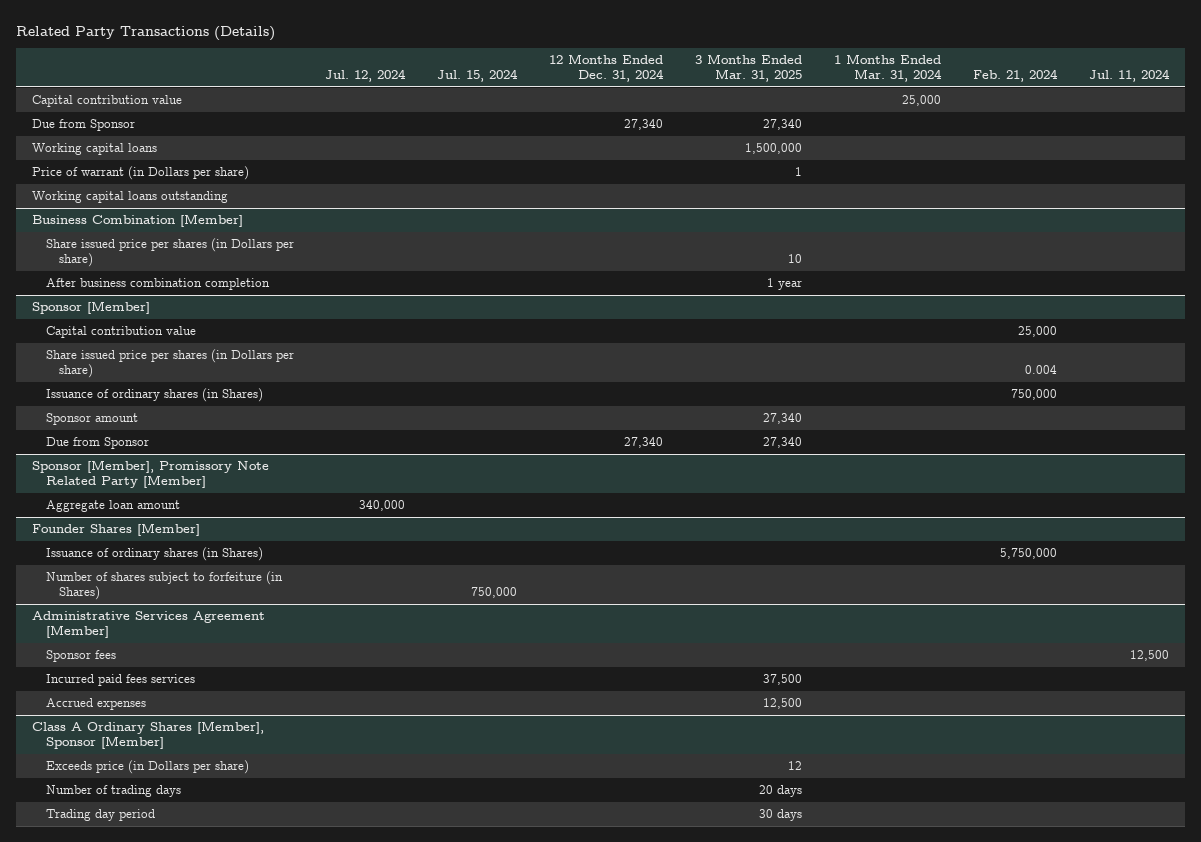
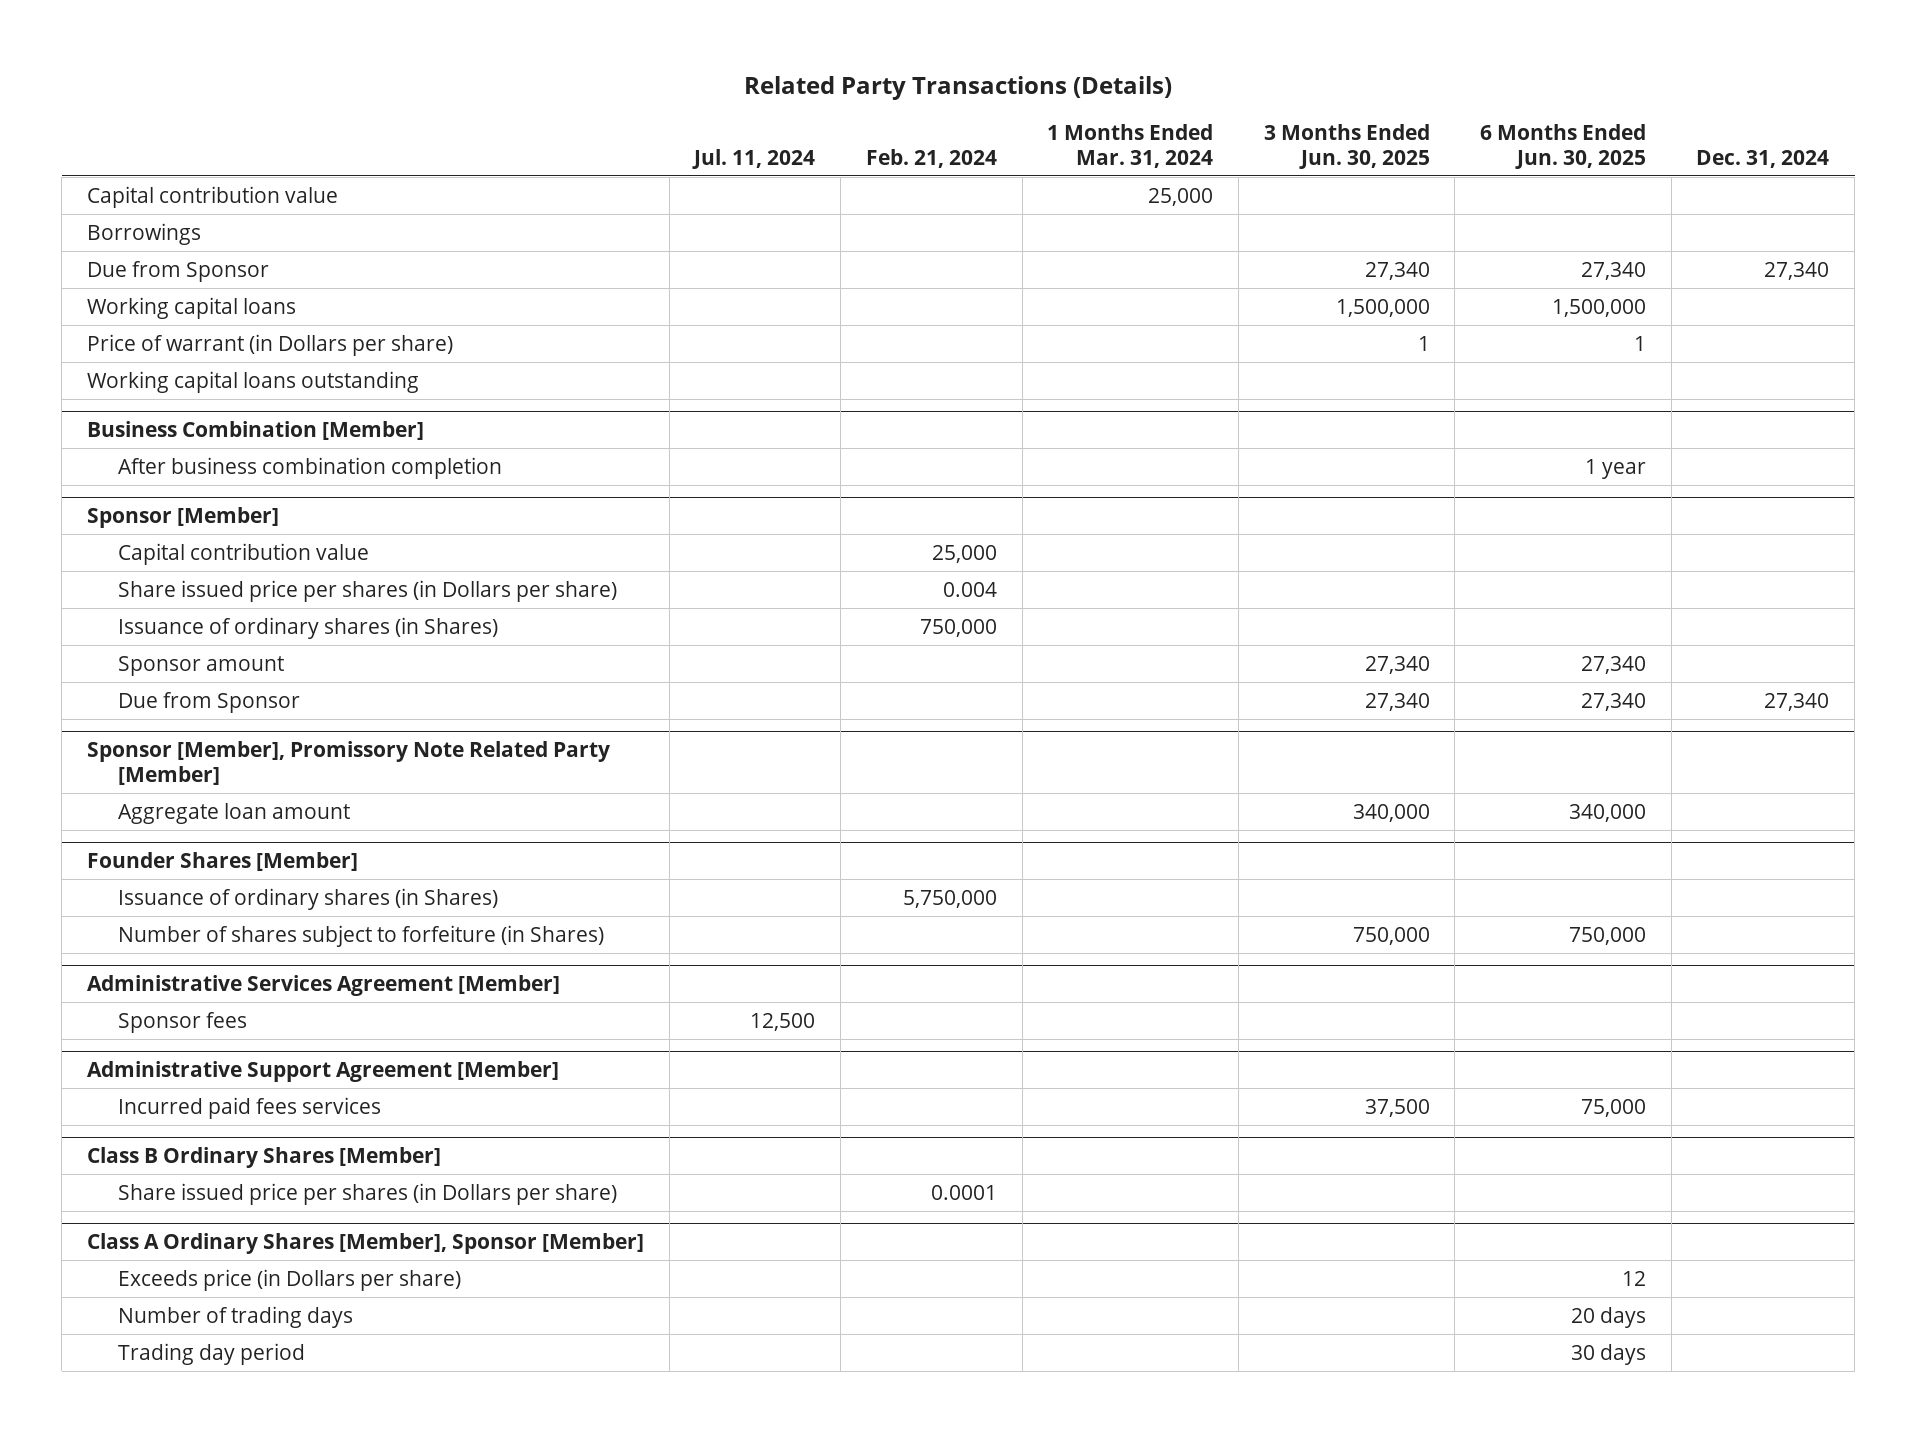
[325,69,407,83] Jul. 12, 2024 -> none
[437,69,519,83] Jul. 15, 2024 -> none
[549,54,665,83] 12 Months Ended Dec. 31, 2024 -> none
[695,54,803,83] 3 Months Ended Mar. 31, 2025 -> none
none -> [1263,123,1430,169] 3 Months Ended Jun. 30, 2025
none -> [1480,123,1647,169] 6 Months Ended Jun. 30, 2025
none -> [1696,149,1830,168] Dec. 31, 2024
none -> [87,222,202,245] Borrowings
[45,238,294,268] Share issued price per shares (in Dollars per share) -> none
[45,674,195,687] Incurred paid fees services -> none
[45,698,146,711] Accrued expenses -> none
none -> [87,1061,560,1083] Administrative Support Agreement [Member]
none -> [118,1096,382,1119] Incurred paid fees services
none -> [87,1147,442,1169] Class B Ordinary Shares [Member]
none -> [118,1182,618,1205] Share issued price per shares (in Dollars per share)

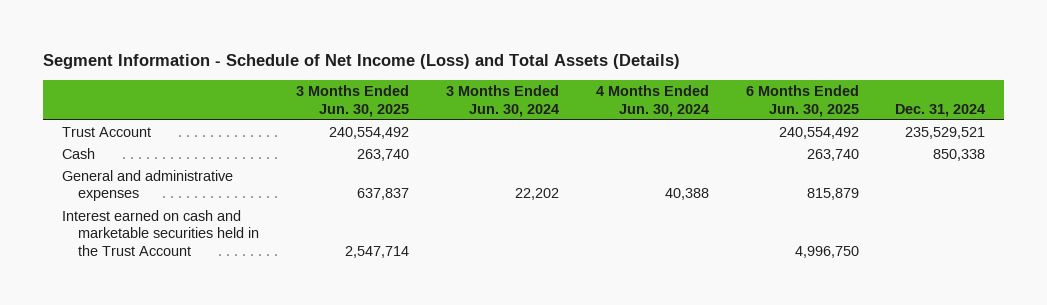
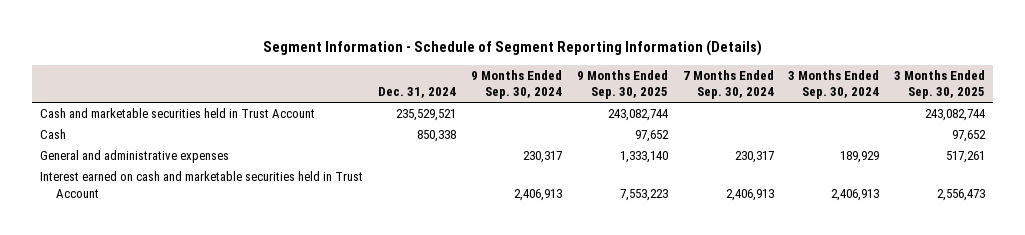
[43,53,681,69] Segment Information - Schedule of Net Income (Loss) and Total Assets (Details) -> [262,40,762,57] Segment Information - Schedule of Segment Reporting Information (Details)
[295,85,409,117] 3 Months Ended Jun. 30, 2025 -> none
[445,85,559,117] 3 Months Ended Jun. 30, 2024 -> none
[595,85,709,117] 4 Months Ended Jun. 30, 2024 -> none
[745,85,859,117] 6 Months Ended Jun. 30, 2025 -> none
none -> [470,69,562,100] 9 Months Ended Sep. 30, 2024
none -> [576,69,668,100] 9 Months Ended Sep. 30, 2025
none -> [682,69,774,100] 7 Months Ended Sep. 30, 2024
none -> [788,69,880,100] 3 Months Ended Sep. 30, 2024
none -> [894,69,986,100] 3 Months Ended Sep. 30, 2025
[61,127,151,138] Trust Account -> [39,107,315,118] Cash and marketable securities held in Trust Account
[61,210,260,256] Interest earned on cash and marketable securities held in the Trust Account -> [39,170,363,198] Interest earned on cash and marketable securities held in Trust Account

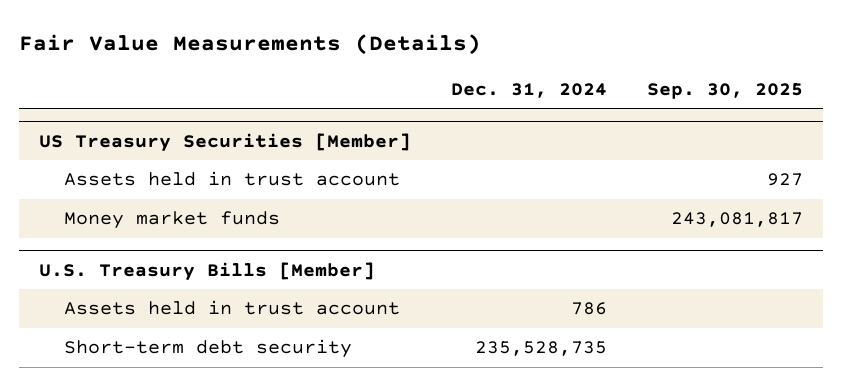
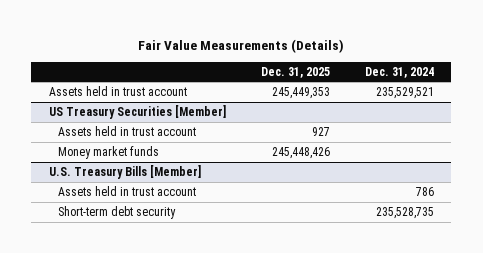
[646,82,803,99] Sep. 30, 2025 -> none
none -> [260,66,330,78] Dec. 31, 2025
none -> [48,85,187,96] Assets held in trust account

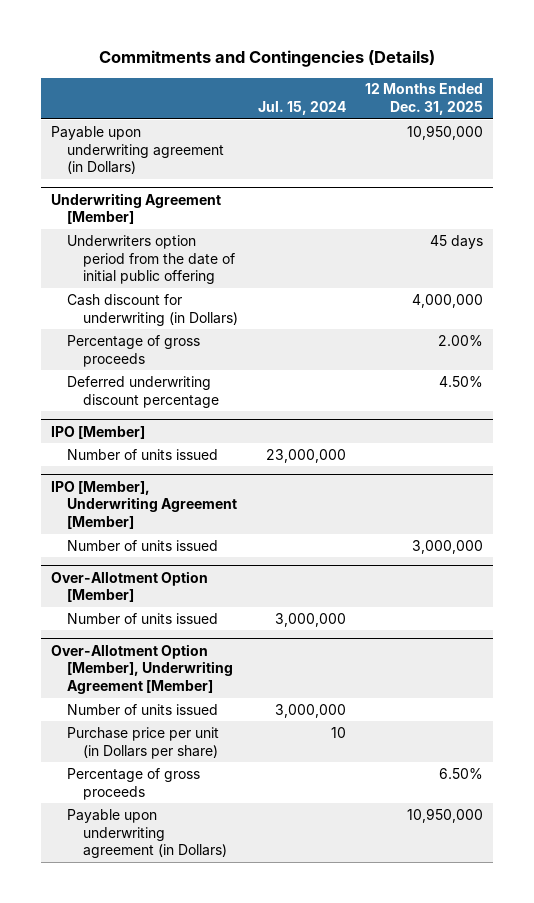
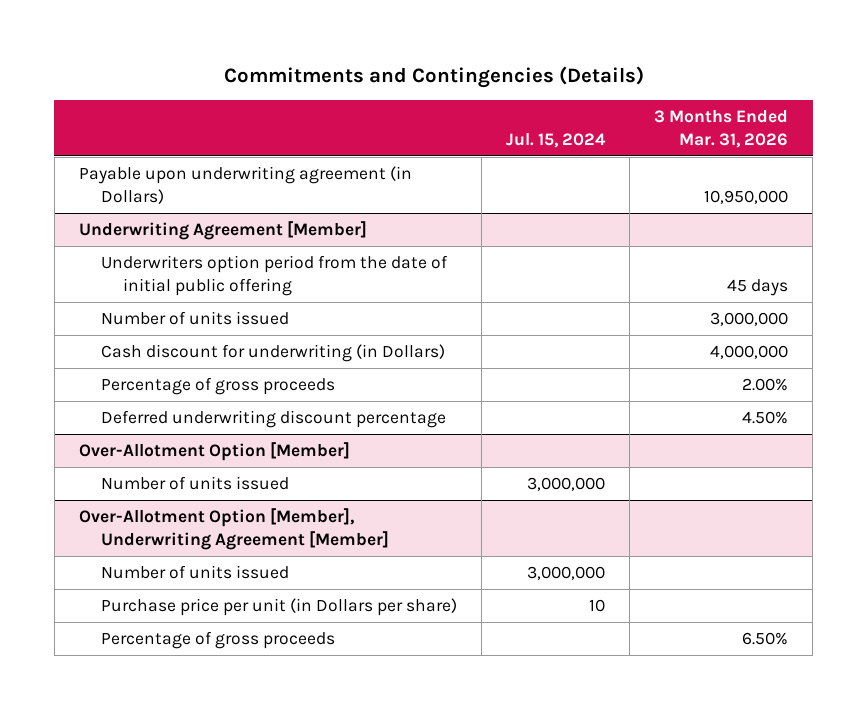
[364,83,483,116] 12 Months Ended Dec. 31, 2025 -> none
none -> [654,109,789,148] 3 Months Ended Mar. 31, 2026
none -> [101,311,290,326] Number of units issued
[51,425,146,439] IPO [Member] -> none
[67,448,219,460] Number of units issued -> none
[51,480,238,530] IPO [Member], Underwriting Agreement [Member] -> none
[67,539,219,551] Number of units issued -> none
[67,808,228,859] Payable upon underwriting agreement (in Dollars) -> none

